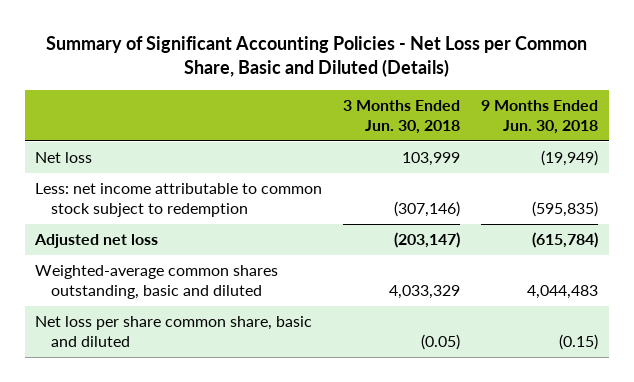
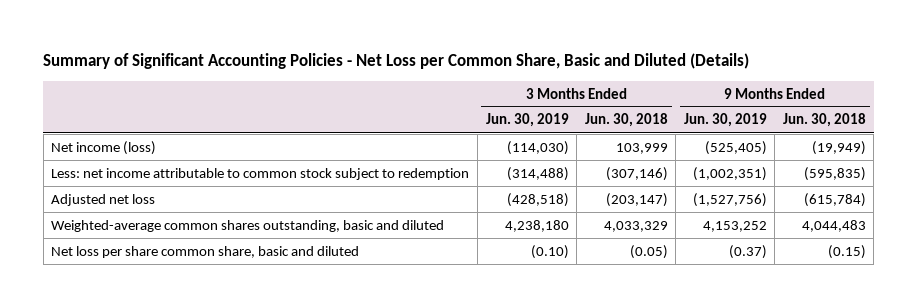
none -> [485,113,569,128] Jun. 30, 2019
none -> [683,113,767,128] Jun. 30, 2019
[35,152,93,164] Net loss -> [51,140,157,155] Net income (loss)

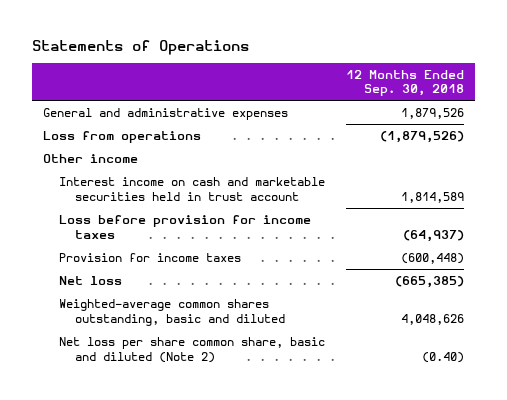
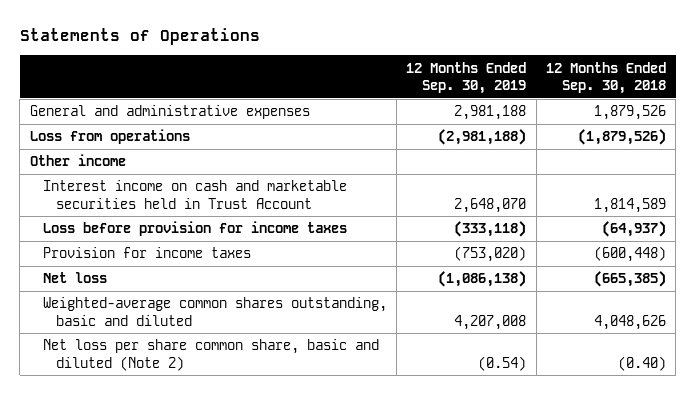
none -> [406,61,527,95] 12 Months Ended Sep. 30, 2019
[59,177,326,201] Interest income on cash and marketable securities held in trust account -> [42,180,347,209] Interest income on cash and marketable securities held in Trust Account

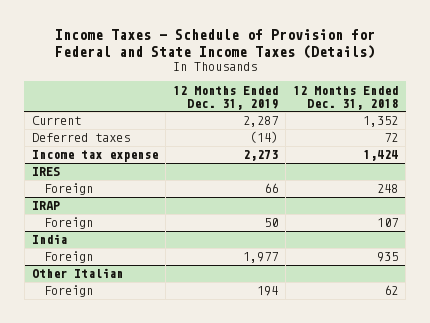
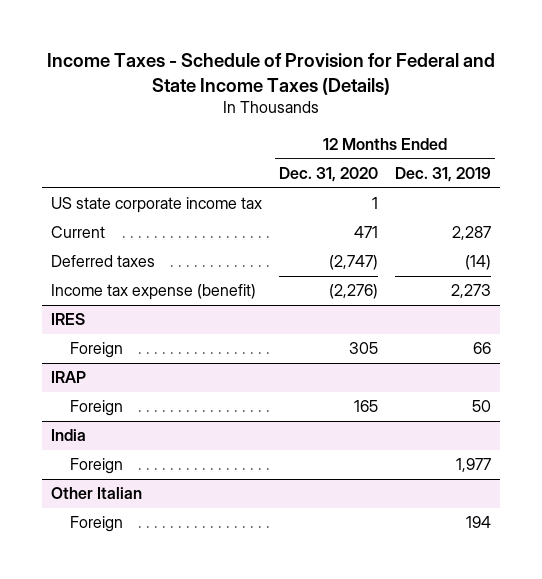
[292,85,398,110] 12 Months Ended Dec. 31, 2018 -> none
none -> [278,166,378,182] Dec. 31, 2020
none -> [50,197,262,214] US state corporate income tax
[31,150,158,163] Income tax expense -> [50,284,256,301] Income tax expense (benefit)

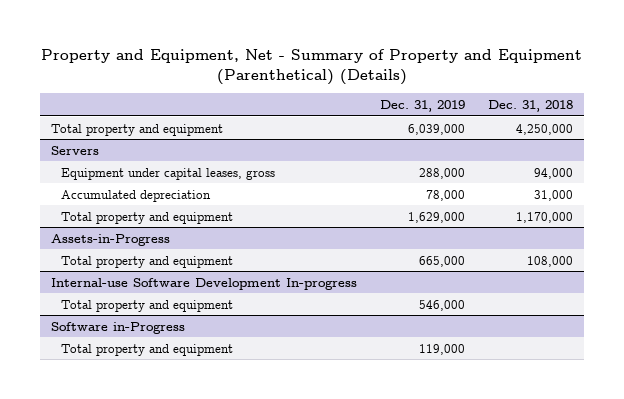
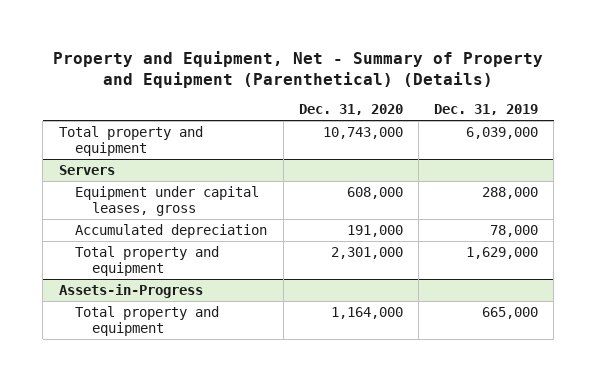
[487,99,573,112] Dec. 31, 2018 -> none
none -> [298,104,403,116] Dec. 31, 2020
[51,277,358,290] Internal-use Software Development In-progress -> none
[60,299,233,312] Total property and equipment -> none
[51,321,186,334] Software in-Progress -> none
[60,343,233,356] Total property and equipment -> none

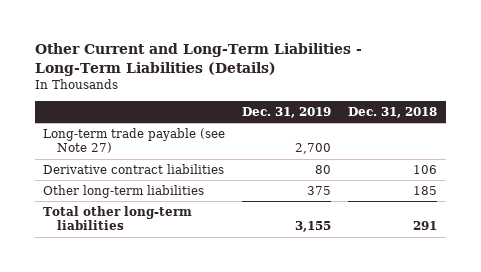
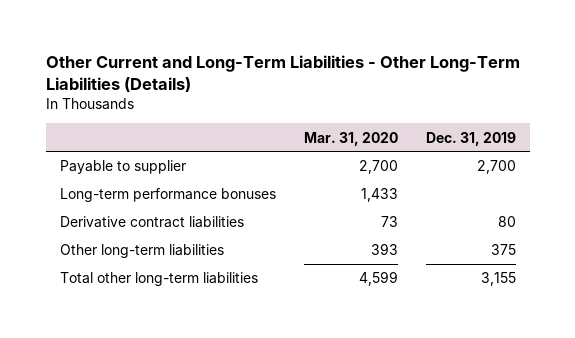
[35,42,363,76] Other Current and Long-Term Liabilities - Long-Term Liabilities (Details) -> [45,54,520,92] Other Current and Long-Term Liabilities - Other Long-Term Liabilities (Details)
[348,106,438,118] Dec. 31, 2018 -> none
none -> [303,131,398,146] Mar. 31, 2020
[43,128,226,154] Long-term trade payable (see Note 27) -> none
none -> [59,160,186,175] Payable to supplier
none -> [59,188,276,203] Long-term performance bonuses

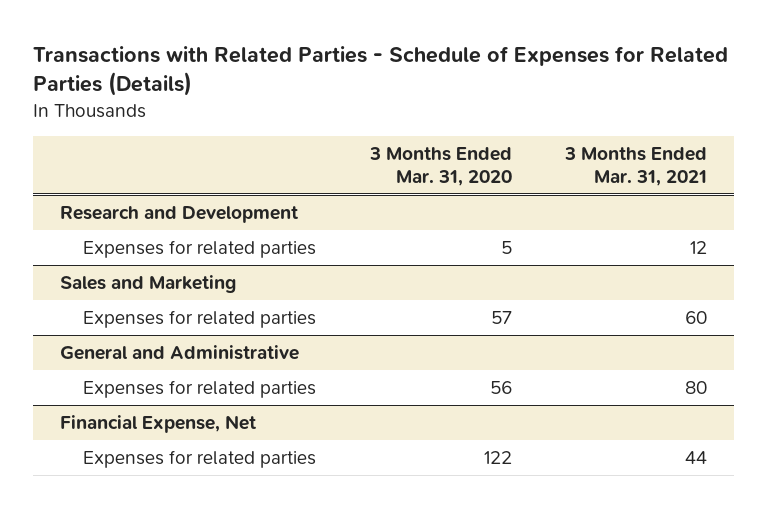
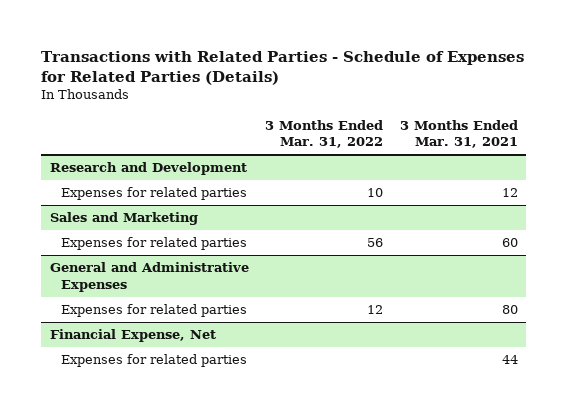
[368,146,512,186] 3 Months Ended Mar. 31, 2020 -> none
none -> [265,119,384,149] 3 Months Ended Mar. 31, 2022
[59,345,299,361] General and Administrative -> [49,262,249,293] General and Administrative Expenses

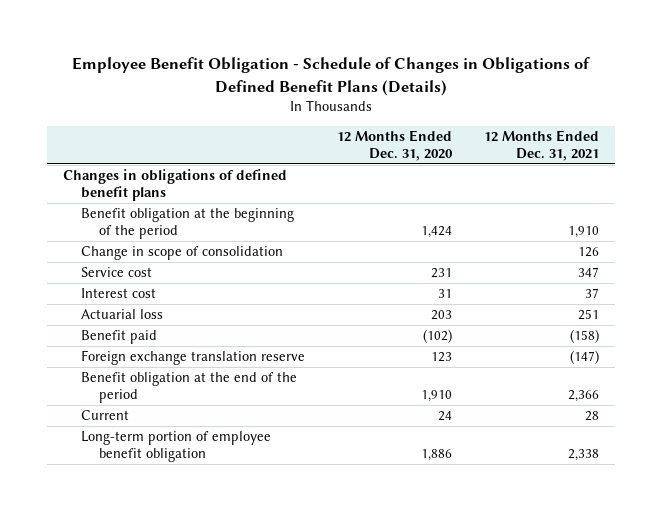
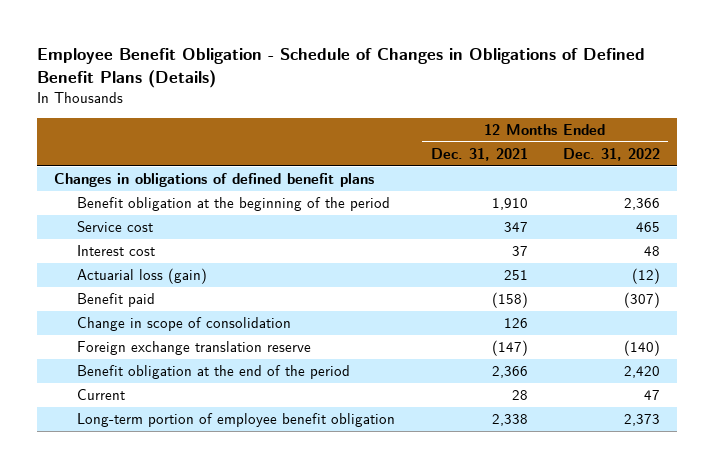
[336,129,453,162] 12 Months Ended Dec. 31, 2020 -> none
none -> [562,147,660,161] Dec. 31, 2022
[80,309,163,320] Actuarial loss -> [77,268,208,285] Actuarial loss (gain)
[80,246,283,261] Change in scope of consolidation -> [77,317,292,332] Change in scope of consolidation

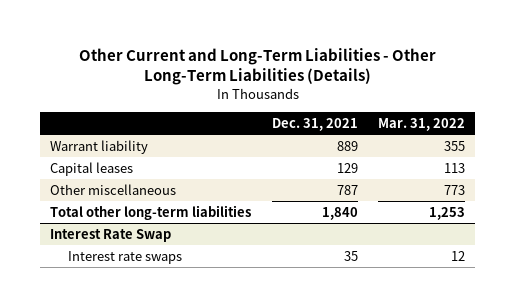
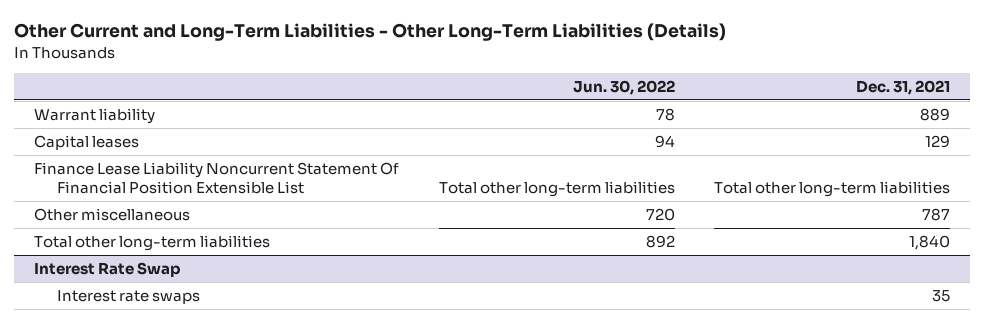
[378,118,466,132] Mar. 31, 2022 -> none
none -> [572,79,675,95] Jun. 30, 2022
none -> [33,161,399,195] Finance Lease Liability Noncurrent Statement Of Financial Position Extensible List

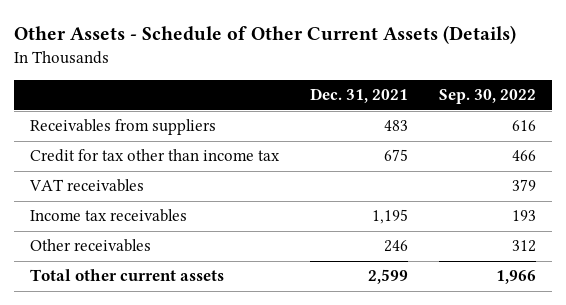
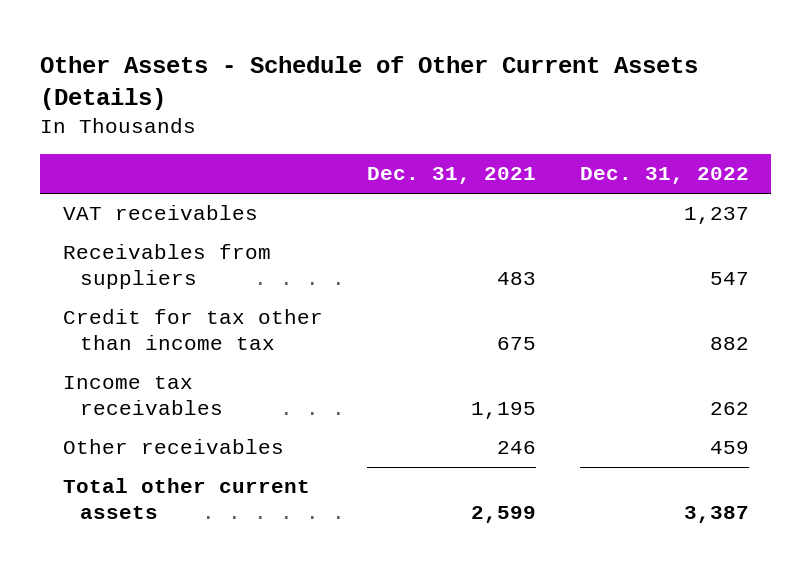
[439,88,537,104] Sep. 30, 2022 -> none
none -> [579,167,749,185] Dec. 31, 2022
[28,179,144,193] VAT receivables -> [62,205,258,221] VAT receivables

